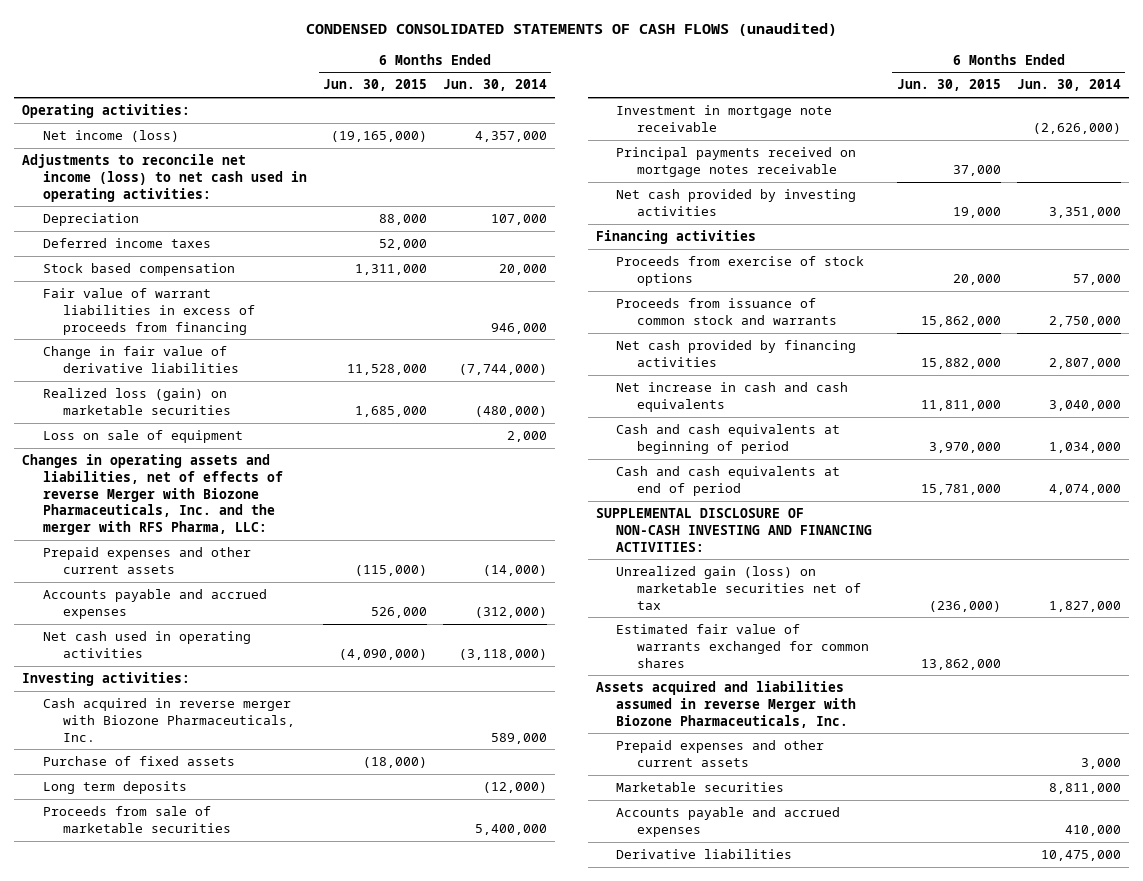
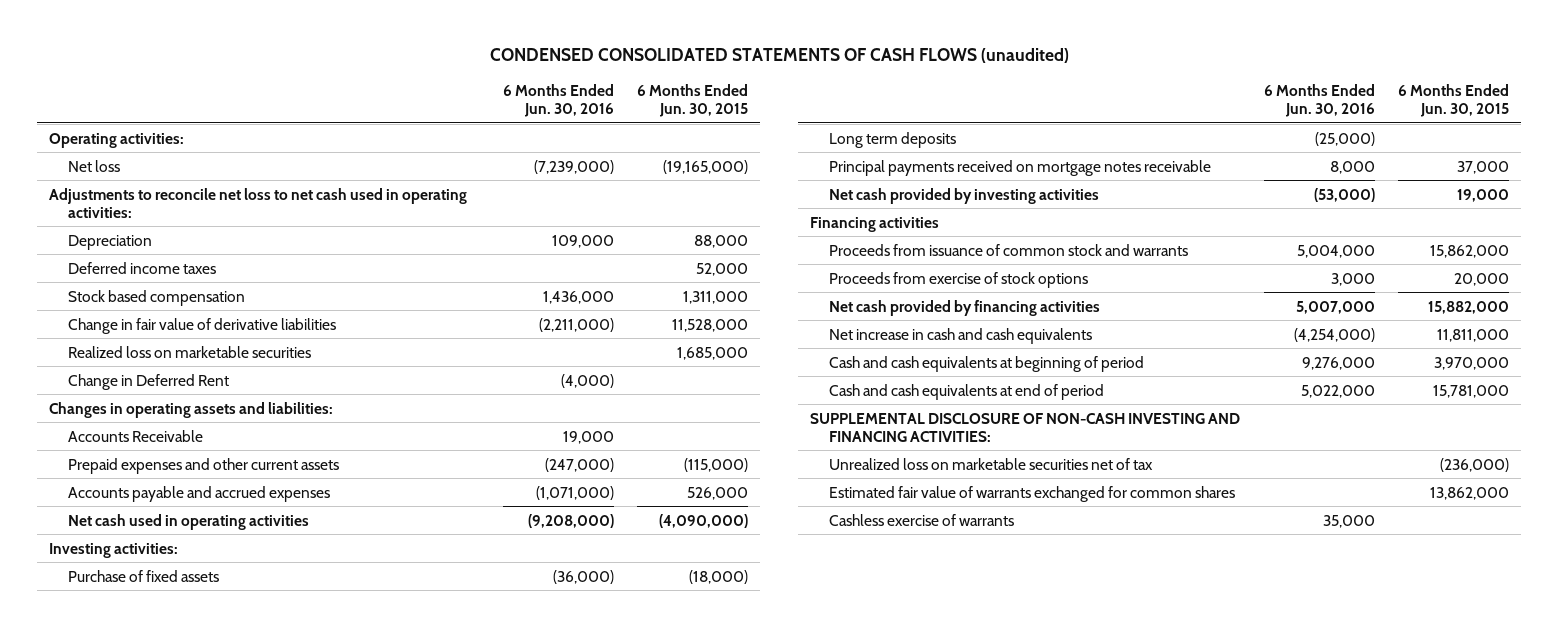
[443,79,548,92] Jun. 30, 2014 -> none
none -> [502,84,614,118] 6 Months Ended Jun. 30, 2016
[42,130,179,143] Net income (loss) -> [68,159,121,172] Net loss
[22,154,307,202] Adjustments to reconcile net income (loss) to net cash used in operating activities: -> [48,187,467,218] Adjustments to reconcile net loss to net cash used in operating activities:
[42,288,256,335] Fair value of warrant liabilities in excess of proceeds from financing -> none
[42,430,243,444] Loss on sale of equipment -> none
[42,388,232,415] Realized loss (gain) on marketable securities -> [68,345,312,358] Realized loss on marketable securities
none -> [68,373,230,390] Change in Deferred Rent
[22,454,283,536] Changes in operating assets and liabilities, net of effects of reverse Merger with Biozone Pharmaceuticals, Inc. and the merger with RFS Pharma, LLC: -> [48,401,333,418] Changes in operating assets and liabilities:
none -> [68,429,204,442] Accounts Receivable
[42,698,296,742] Cash acquired in reverse merger with Biozone Pharmaceuticals, Inc. -> none
[42,806,232,833] Proceeds from sale of marketable securities -> none
[616,105,833,132] Investment in mortgage note receivable -> none
[616,256,865,286] Proceeds from exercise of stock options -> [829,271,1089,288] Proceeds from exercise of stock options
[616,566,861,610] Unrealized gain (loss) on marketable securities net of tax -> [829,457,1154,470] Unrealized loss on marketable securities net of tax
[595,681,857,728] Assets acquired and liabilities assumed in reverse Merger with Biozone Pharmaceuticals, Inc. -> none
[616,740,825,767] Prepaid expenses and other current assets -> none
[616,782,785,793] Marketable securities -> none
[616,807,841,837] Accounts payable and accrued expenses -> none
[616,849,793,860] Derivative liabilities -> none
none -> [829,513,1015,526] Cashless exercise of warrants

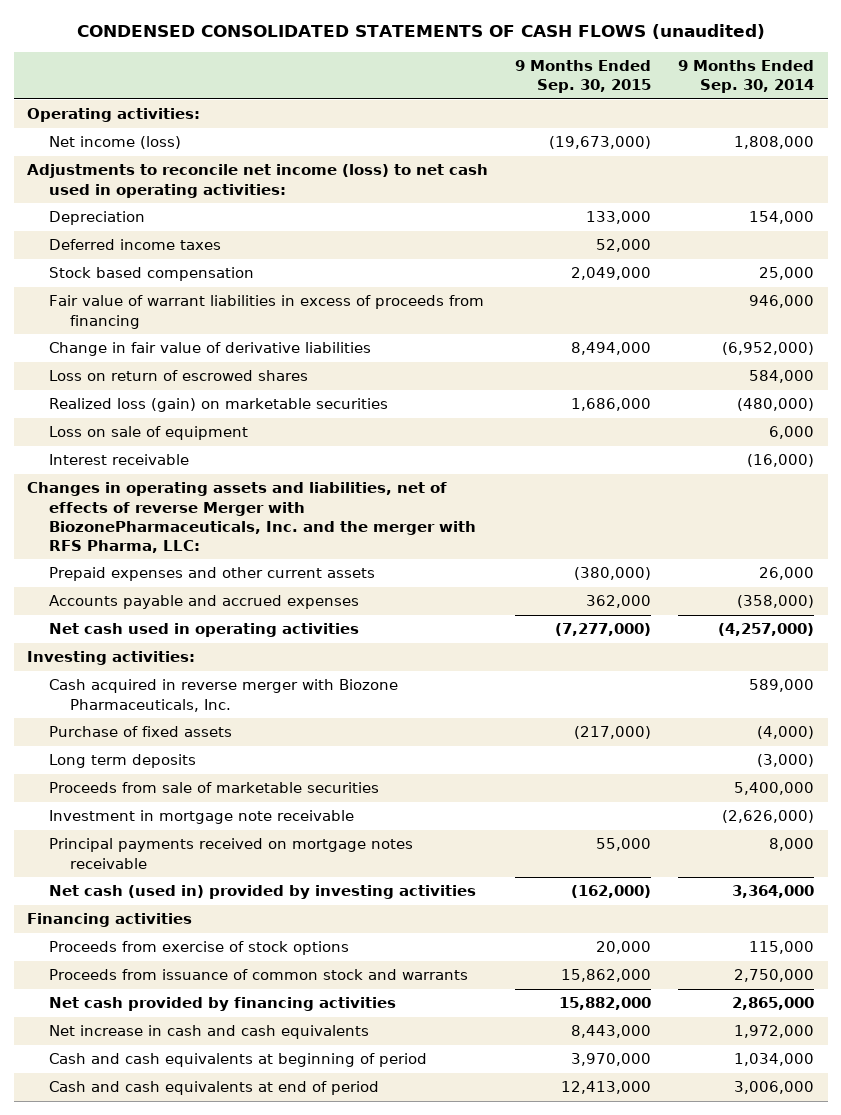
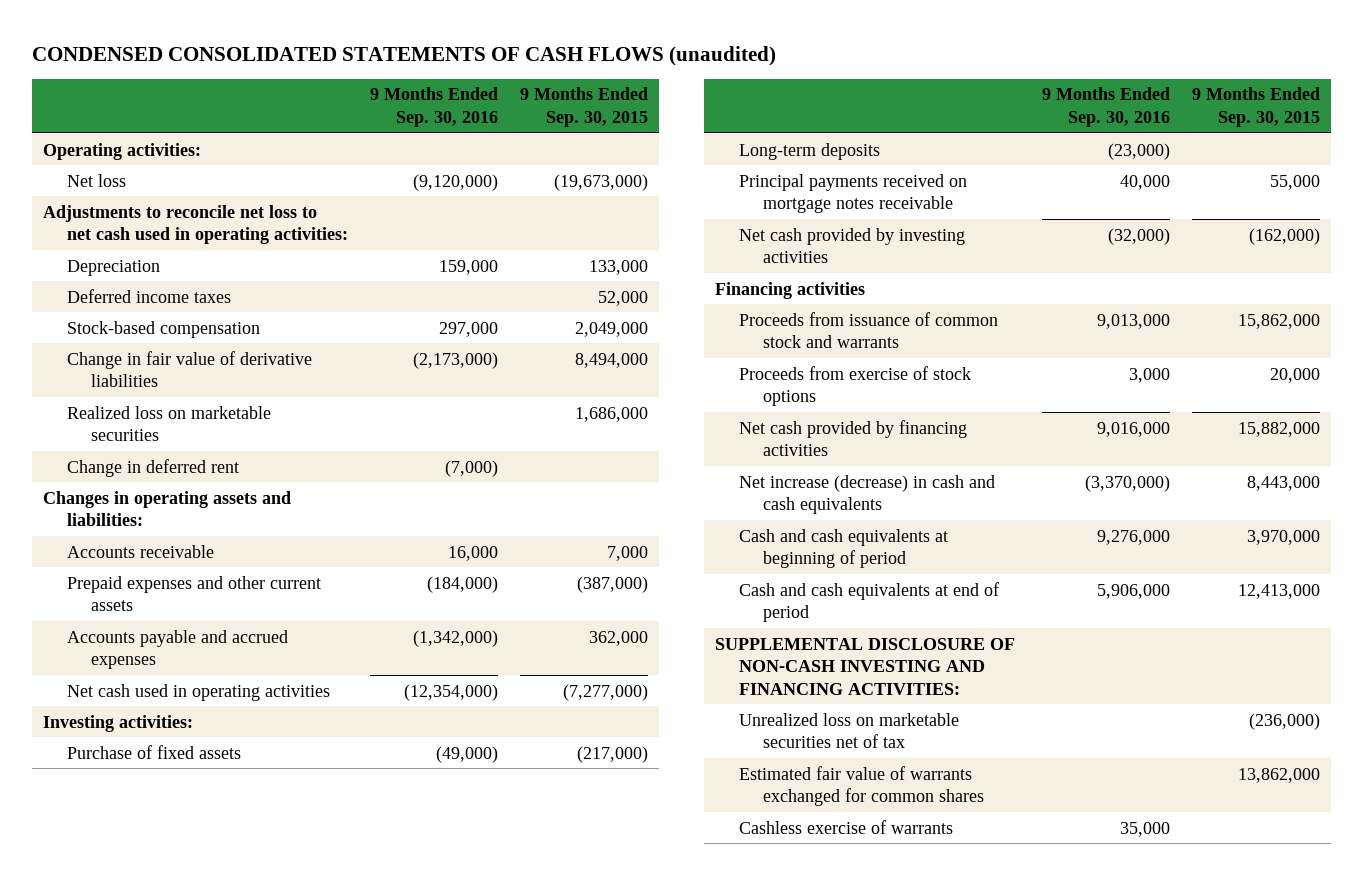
[678,60,815,94] 9 Months Ended Sep. 30, 2014 -> none
none -> [370,87,499,127] 9 Months Ended Sep. 30, 2016
[48,136,181,150] Net income (loss) -> [67,173,127,187] Net loss
[27,164,489,198] Adjustments to reconcile net income (loss) to net cash used in operating activities: -> [43,204,349,245] Adjustments to reconcile net loss to net cash used in operating activities:
[48,295,484,329] Fair value of warrant liabilities in excess of proceeds from financing -> none
[48,267,254,282] Stock based compensation -> [67,320,261,338] Stock-based compensation
[48,370,308,382] Loss on return of escrowed shares -> none
[48,426,248,441] Loss on sale of equipment -> none
[48,454,189,466] Interest receivable -> none
[48,398,388,413] Realized loss (gain) on marketable securities -> [67,405,272,442] Realized loss on marketable securities
none -> [67,458,240,477] Change in deferred rent
[27,482,476,553] Changes in operating assets and liabilities, net of effects of reverse Merger with BiozonePharmaceuticals, Inc. and the merger with RFS Pharma, LLC: -> [43,490,292,527] Changes in operating assets and liabilities:
none -> [67,544,215,558] Accounts receivable
[574,567,652,581] (380,000) -> [577,575,649,593] (387,000)
[48,679,398,712] Cash acquired in reverse merger with Biozone Pharmaceuticals, Inc. -> none
[48,782,379,794] Proceeds from sale of marketable securities -> none
[48,810,354,825] Investment in mortgage note receivable -> none
[48,754,196,769] Long term deposits -> [739,142,881,160] Long-term deposits
[48,885,476,900] Net cash (used in) provided by investing activities -> [739,227,966,264] Net cash provided by investing activities
[48,941,349,956] Proceeds from exercise of stock options -> [739,365,972,407] Proceeds from exercise of stock options
[48,1025,369,1040] Net increase in cash and cash equivalents -> [739,474,996,515] Net increase (decrease) in cash and cash equivalents
none -> [715,637,1016,695] SUPPLEMENTAL DISCLOSURE OF NON-CASH INVESTING AND FINANCING ACTIVITIES:
none -> [739,712,960,749] Unrealized loss on marketable securities net of tax
none -> [739,765,985,807] Estimated fair value of warrants exchanged for common shares
none -> [739,819,954,834] Cashless exercise of warrants

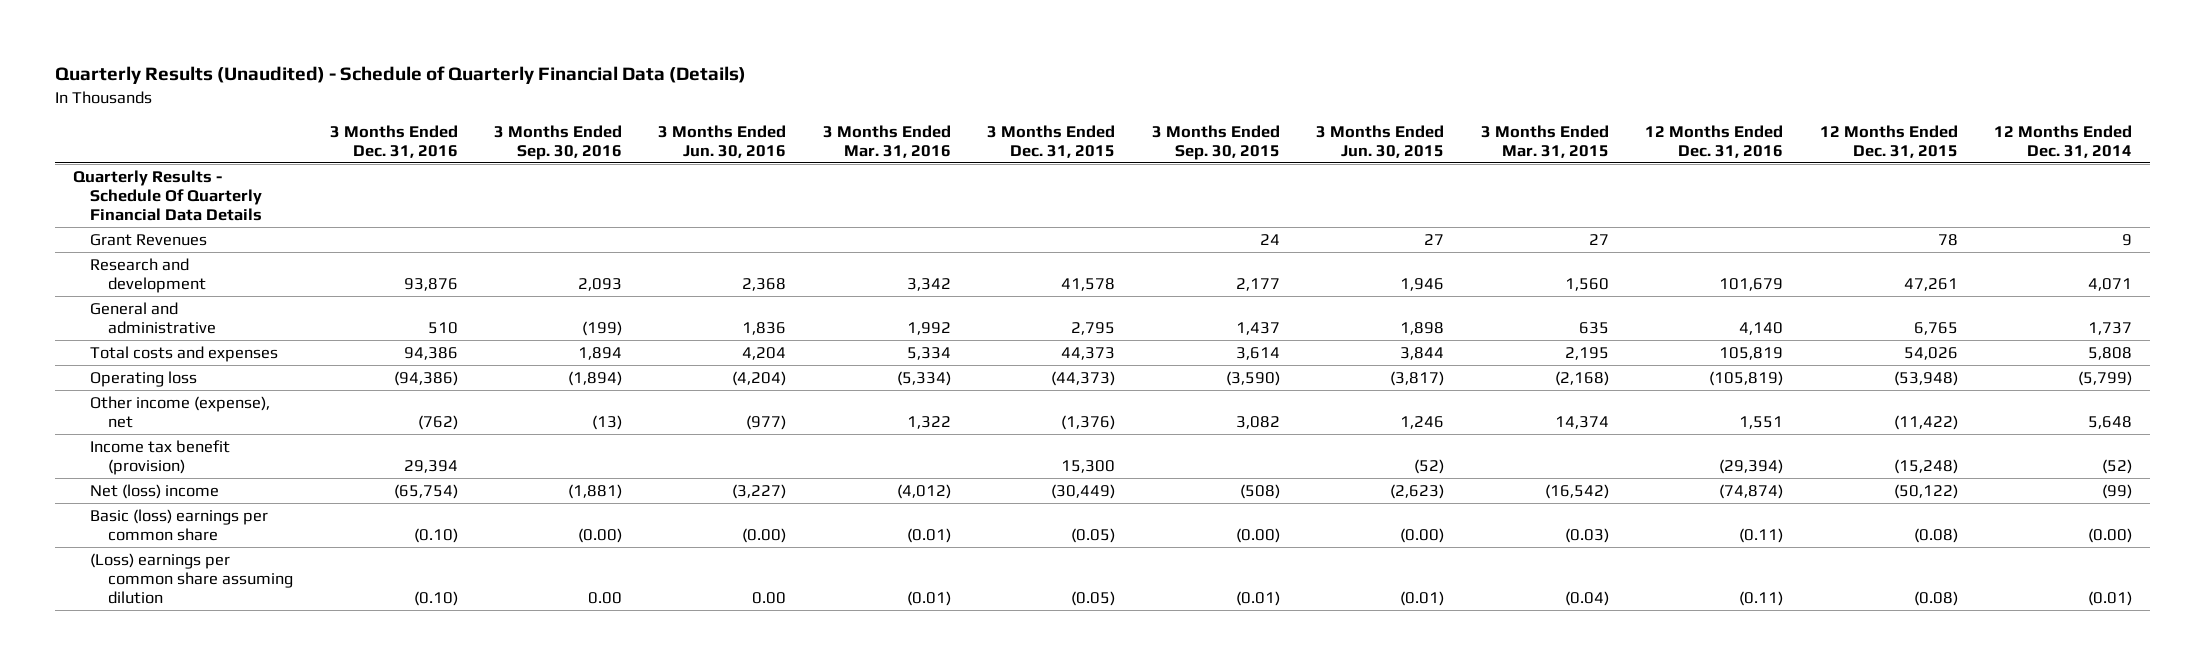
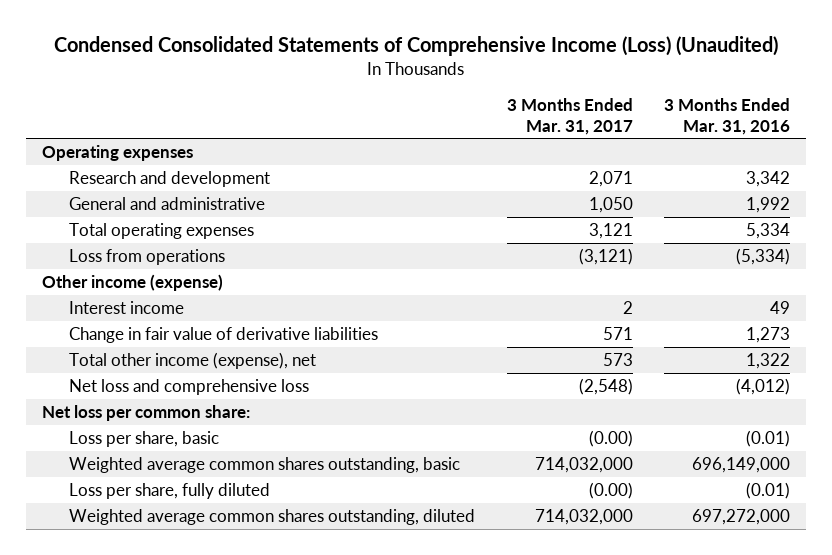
[54,66,746,85] Quarterly Results (Unaudited) - Schedule of Quarterly Financial Data (Details) -> [54,36,779,57] Condensed Consolidated Statements of Comprehensive Income (Loss) (Unaudited)
[329,124,458,158] 3 Months Ended Dec. 31, 2016 -> none
[493,124,622,160] 3 Months Ended Sep. 30, 2016 -> none
[658,124,787,158] 3 Months Ended Jun. 30, 2016 -> none
[987,124,1116,158] 3 Months Ended Dec. 31, 2015 -> none
[1151,124,1280,160] 3 Months Ended Sep. 30, 2015 -> none
[1316,124,1445,158] 3 Months Ended Jun. 30, 2015 -> none
[1480,124,1609,158] 3 Months Ended Mar. 31, 2015 -> none
[1645,124,1784,158] 12 Months Ended Dec. 31, 2016 -> none
[1819,124,1958,158] 12 Months Ended Dec. 31, 2015 -> none
[1994,124,2133,158] 12 Months Ended Dec. 31, 2014 -> none
none -> [506,97,633,135] 3 Months Ended Mar. 31, 2017
[72,169,263,221] Quarterly Results - Schedule Of Quarterly Financial Data Details -> none
[90,233,208,246] Grant Revenues -> none
none -> [42,144,194,161] Operating expenses
[90,439,231,475] Income tax benefit (provision) -> none
[90,345,279,362] Total costs and expenses -> [68,222,254,239] Total operating expenses
[90,370,198,387] Operating loss -> [68,248,225,265] Loss from operations
none -> [42,273,224,291] Other income (expense)
none -> [68,300,184,314] Interest income
none -> [68,326,378,343] Change in fair value of derivative liabilities
[90,395,271,428] Other income (expense), net -> [68,351,316,369] Total other income (expense), net
[90,483,220,499] Net (loss) income -> [68,378,309,395] Net loss and comprehensive loss
none -> [42,404,251,421] Net loss per common share:
[90,508,269,541] Basic (loss) earnings per common share -> [68,430,219,447] Loss per share, basic
none -> [68,456,460,473] Weighted average common shares outstanding, basic
[90,552,294,604] (Loss) earnings per common share assuming dilution -> [68,482,270,499] Loss per share, fully diluted
none -> [68,508,475,525] Weighted average common shares outstanding, diluted

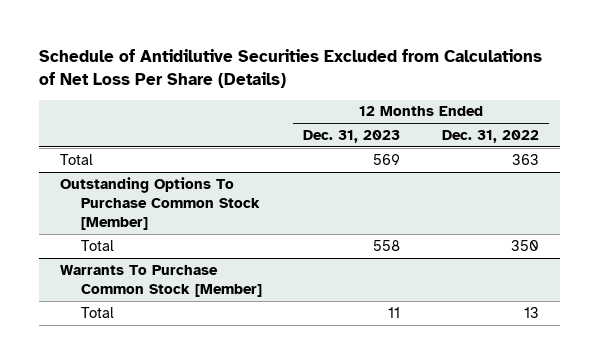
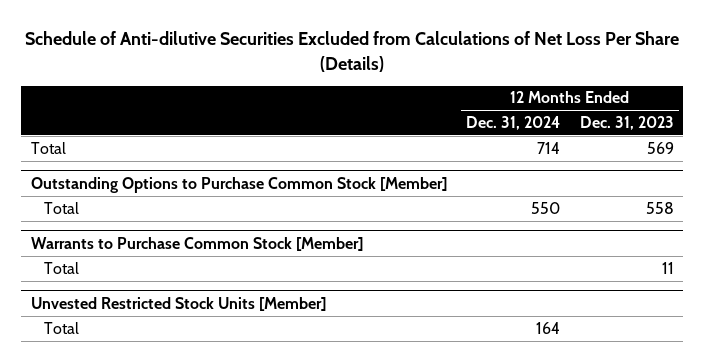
[39,48,543,88] Schedule of Antidilutive Securities Excluded from Calculations of Net Loss Per Share (Details) -> [25,31,680,72] Schedule of Anti-dilutive Securities Excluded from Calculations of Net Loss Per Share (Details)
[442,130,540,144] Dec. 31, 2022 -> none
none -> [466,116,561,131] Dec. 31, 2024
[59,176,260,230] Outstanding Options To Purchase Common Stock [Member] -> [30,176,447,193] Outstanding Options to Purchase Common Stock [Member]
[59,264,262,297] Warrants To Purchase Common Stock [Member] -> [30,236,363,251] Warrants to Purchase Common Stock [Member]
none -> [30,296,326,311] Unvested Restricted Stock Units [Member]
none -> [43,321,79,334] Total

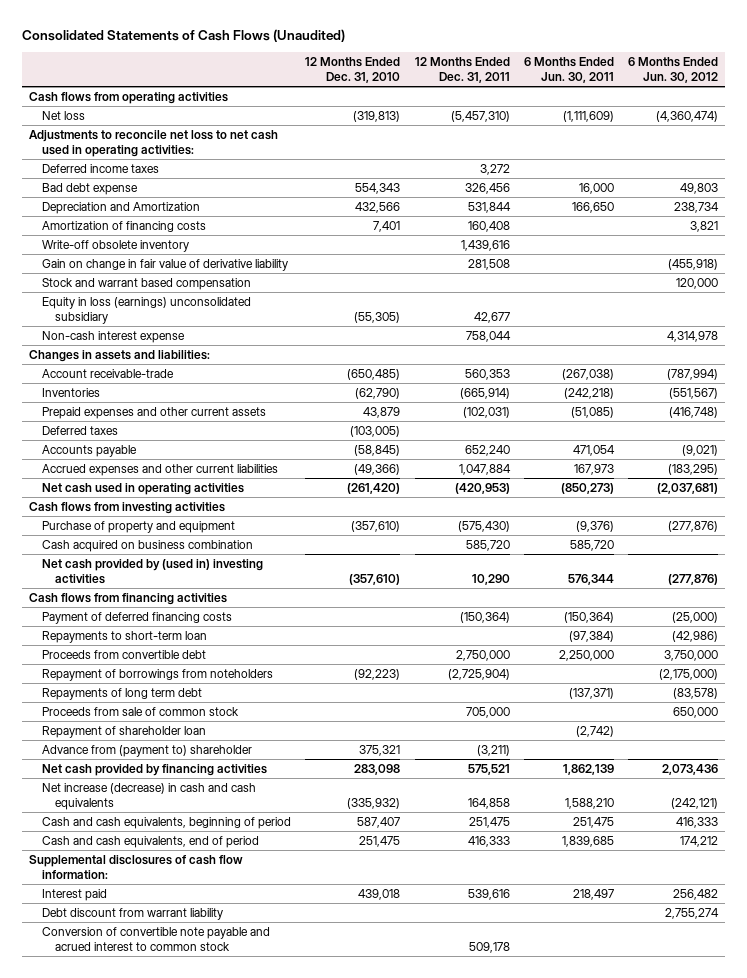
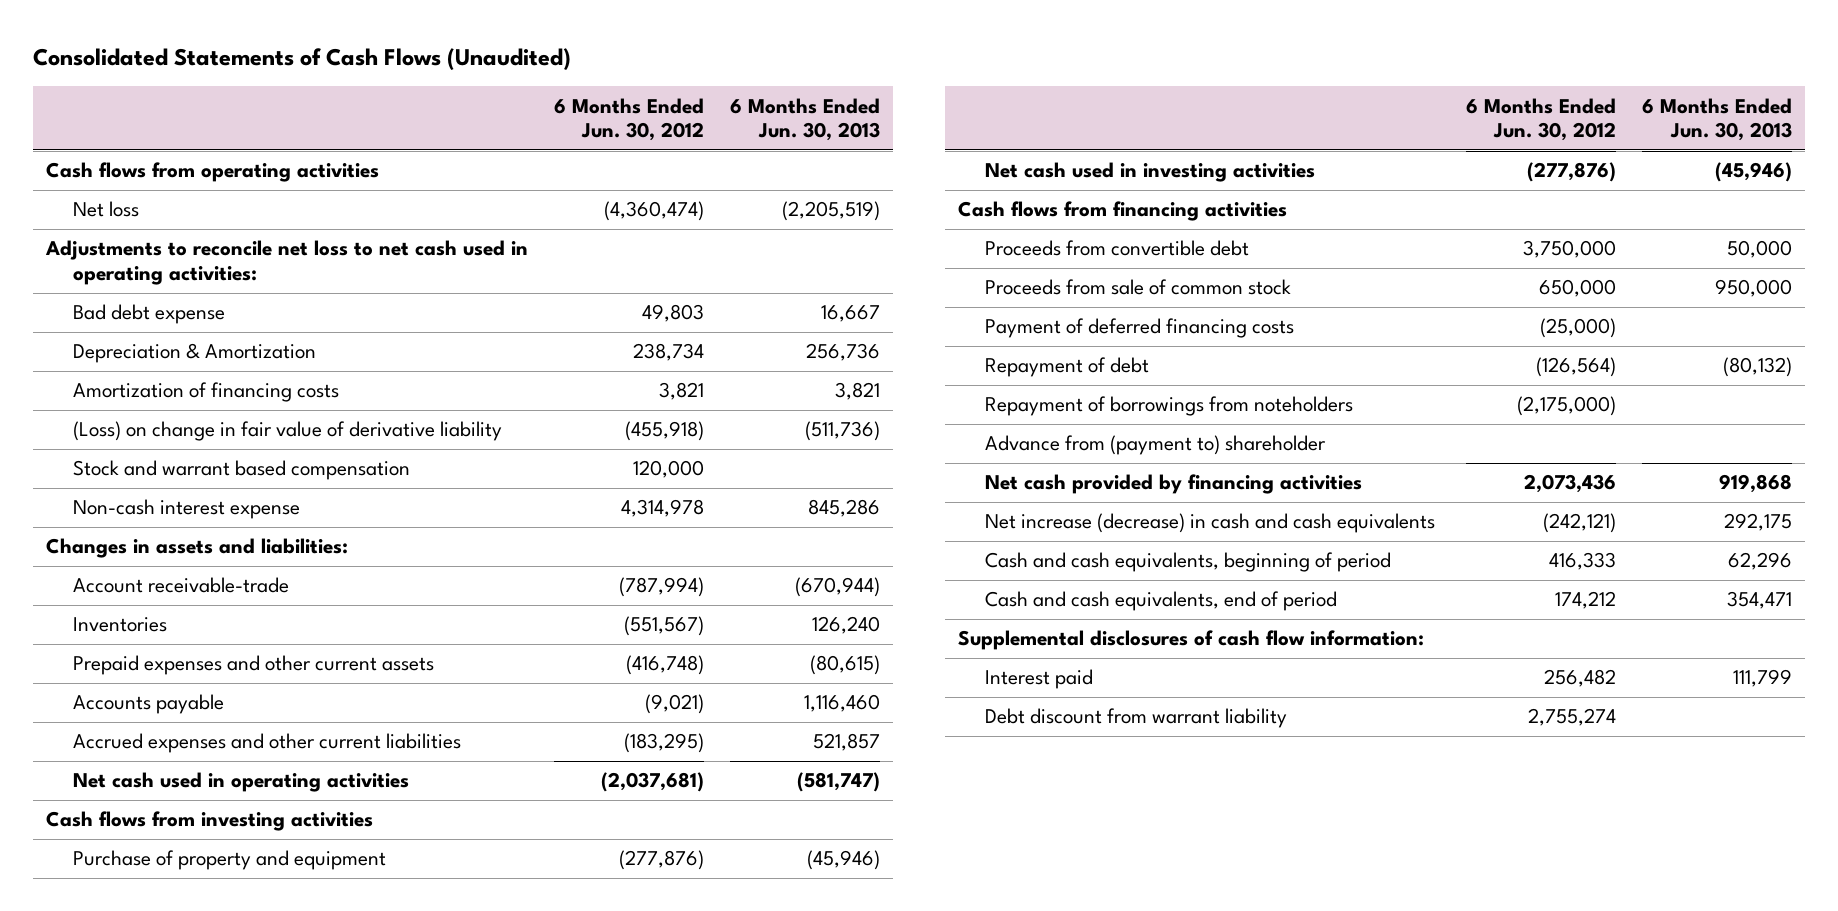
[305,57,401,84] 12 Months Ended Dec. 31, 2010 -> none
[414,57,510,84] 12 Months Ended Dec. 31, 2011 -> none
[523,57,614,84] 6 Months Ended Jun. 30, 2011 -> none
none -> [729,97,880,142] 6 Months Ended Jun. 30, 2013
[41,163,159,173] Deferred income taxes -> none
[41,201,200,214] Depreciation and Amortization -> [72,343,316,364] Depreciation & Amortization
[41,239,189,252] Write-off obsolete inventory -> none
[41,258,288,271] Gain on change in fair value of derivative liability -> [72,421,502,442] (Loss) on change in fair value of derivative liability
[41,296,251,324] Equity in loss (earnings) unconsolidated subsidiary -> none
[41,425,118,435] Deferred taxes -> none
[41,539,253,552] Cash acquired on business combination -> none
[41,558,263,584] Net cash provided by (used in) investing activities -> [984,162,1315,183] Net cash used in investing activities
[41,630,207,643] Repayments to short-term loan -> none
[41,687,202,700] Repayments of long term debt -> none
[41,725,206,738] Repayment of shareholder loan -> none
[41,611,232,624] Payment of deferred financing costs -> [984,318,1294,339] Payment of deferred financing costs
none -> [984,357,1149,378] Repayment of debt
[41,668,273,681] Repayment of borrowings from noteholders -> [984,396,1353,417] Repayment of borrowings from noteholders
[41,926,270,951] Conversion of convertible note payable and acrued interest to common stock -> none

